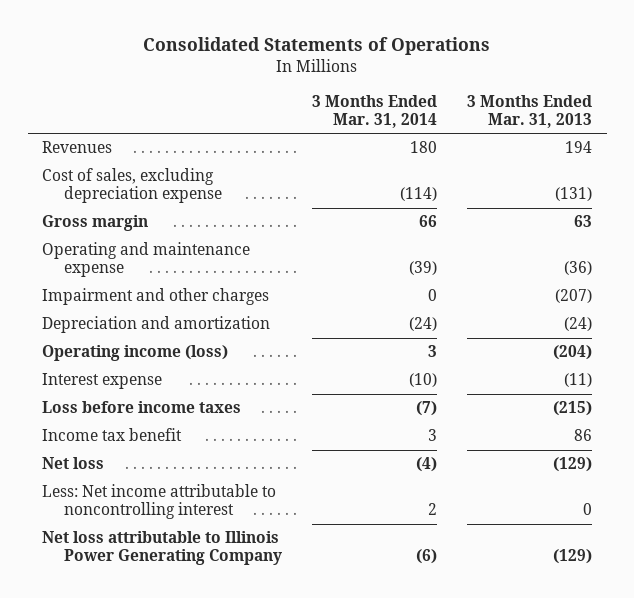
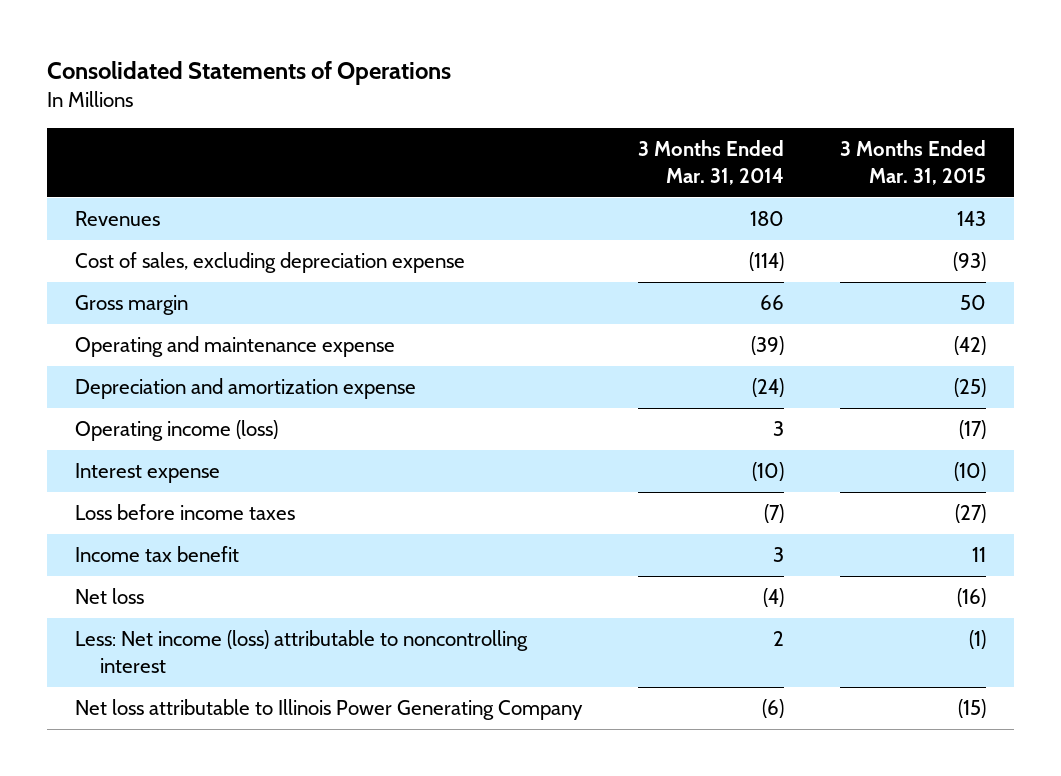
[466,95,592,129] 3 Months Ended Mar. 31, 2013 -> none
none -> [839,140,986,185] 3 Months Ended Mar. 31, 2015
[42,288,270,306] Impairment and other charges -> none
[42,316,271,334] Depreciation and amortization -> [75,378,417,400] Depreciation and amortization expense
[42,484,277,520] Less: Net income attributable to noncontrolling interest -> [75,630,529,674] Less: Net income (loss) attributable to noncontrolling interest

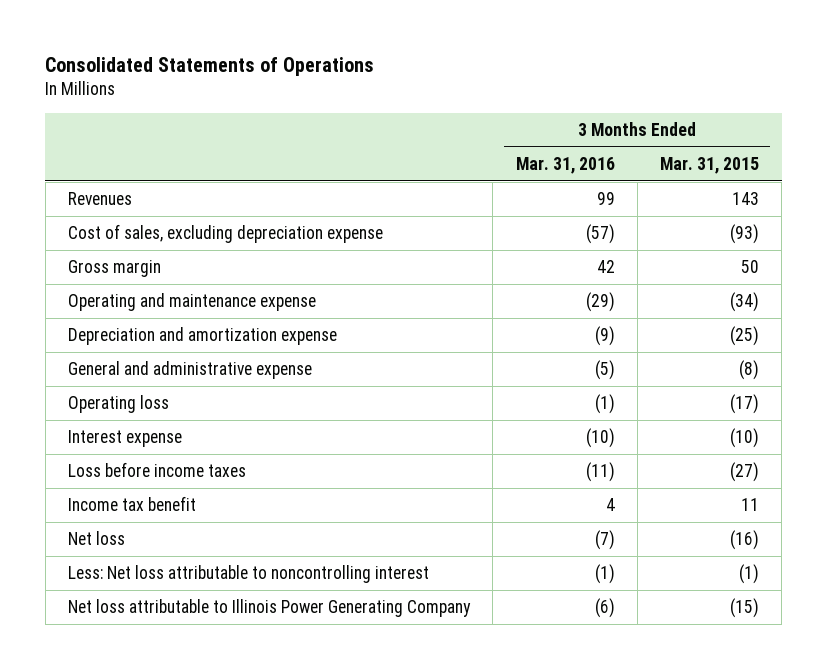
[637,140,784,185] 3 Months Ended Mar. 31, 2014 -> none
none -> [515,157,615,175] Mar. 31, 2016
[953,336,986,356] (42) -> [730,292,760,313] (34)
none -> [68,361,313,380] General and administrative expense
[75,420,279,442] Operating income (loss) -> [68,395,170,414] Operating loss
[75,630,529,674] Less: Net income (loss) attributable to noncontrolling interest -> [68,565,430,584] Less: Net loss attributable to noncontrolling interest

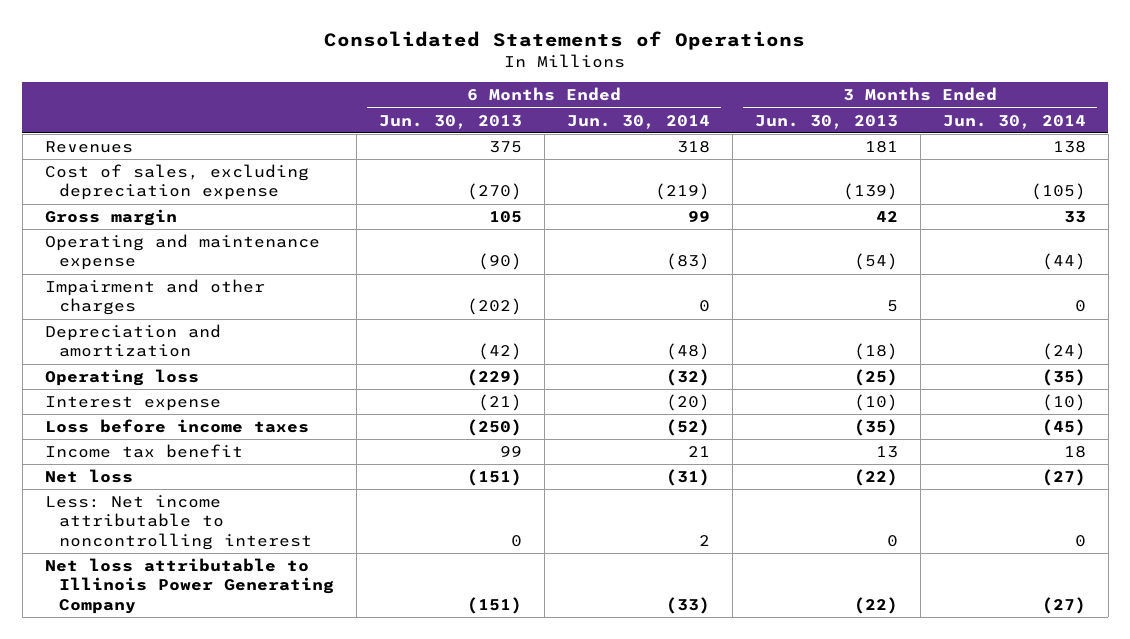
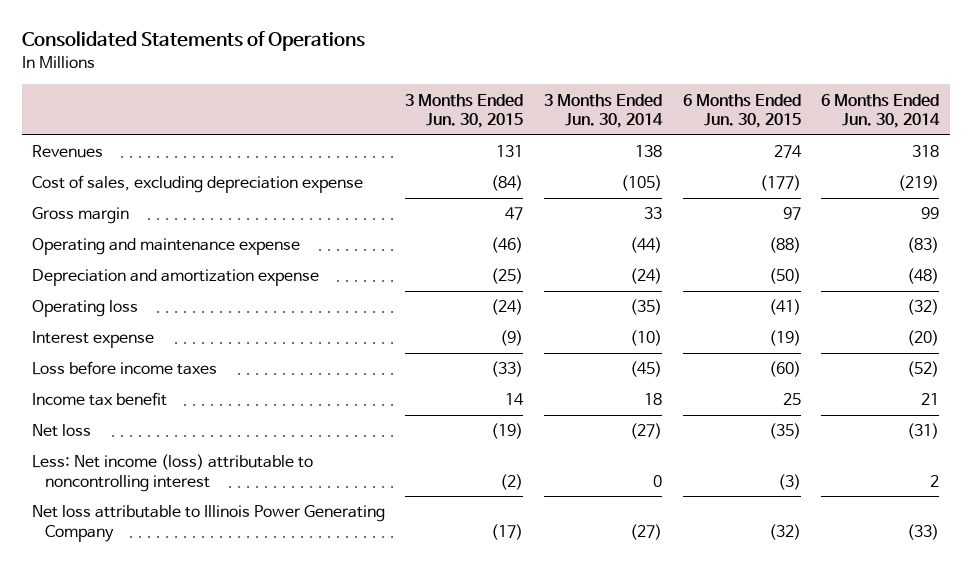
[378,114,522,129] Jun. 30, 2013 -> none
[754,114,898,129] Jun. 30, 2013 -> none
none -> [405,93,524,128] 3 Months Ended Jun. 30, 2015
none -> [682,93,801,128] 6 Months Ended Jun. 30, 2015
[44,278,265,316] Impairment and other charges -> none
[44,323,221,358] Depreciation and amortization -> [31,269,319,287] Depreciation and amortization expense
[44,494,312,550] Less: Net income attributable to noncontrolling interest -> [31,454,313,492] Less: Net income (loss) attributable to noncontrolling interest

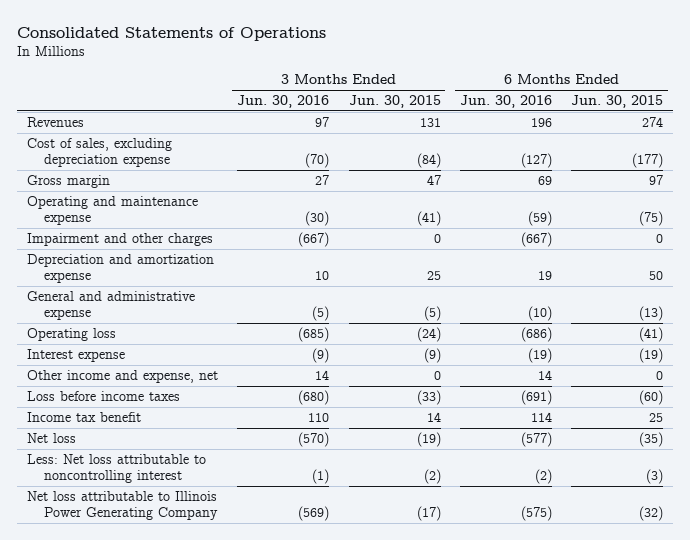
[544,93,664,128] 3 Months Ended Jun. 30, 2014 -> none
[821,93,941,128] 6 Months Ended Jun. 30, 2014 -> none
none -> [237,95,330,109] Jun. 30, 2016
none -> [460,95,553,109] Jun. 30, 2016
[491,237,524,254] (46) -> [416,210,441,226] (41)
[768,237,801,254] (88) -> [639,210,664,226] (75)
none -> [26,233,213,247] Impairment and other charges
[491,268,524,285] (25) -> [426,270,441,280] 25
[768,268,801,285] (50) -> [649,270,664,280] 50
none -> [26,291,195,320] General and administrative expense
none -> [26,370,218,384] Other income and expense, net
[31,454,313,492] Less: Net income (loss) attributable to noncontrolling interest -> [26,454,206,483] Less: Net loss attributable to noncontrolling interest

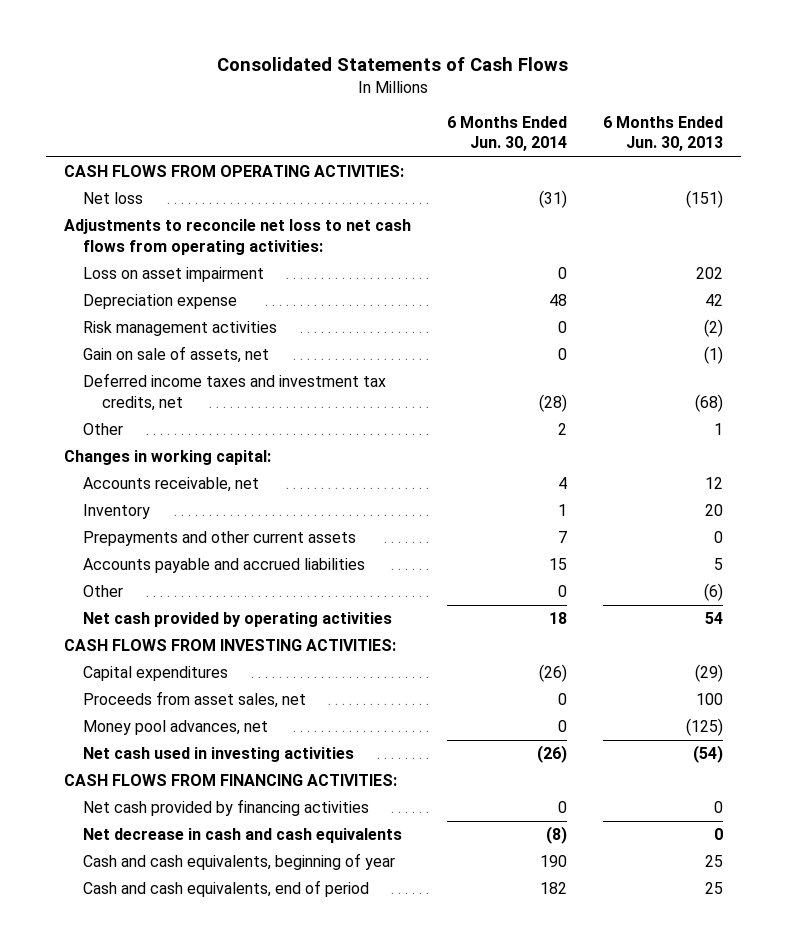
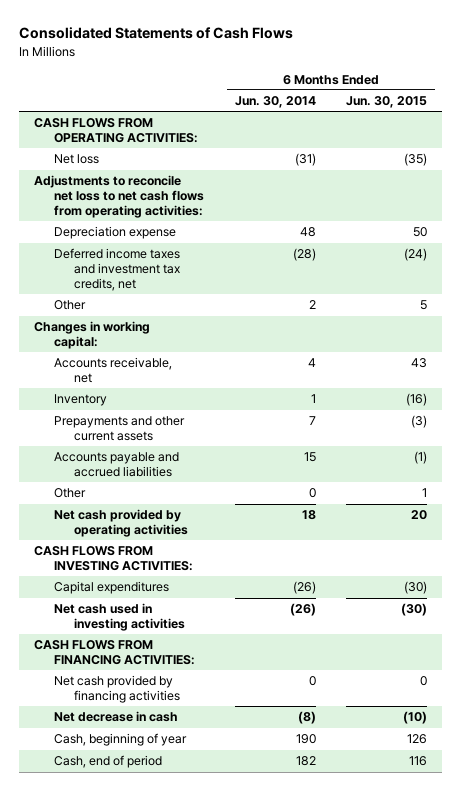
[602,115,723,152] 6 Months Ended Jun. 30, 2013 -> none
none -> [346,96,428,109] Jun. 30, 2015
[83,267,265,283] Loss on asset impairment -> none
[83,321,278,337] Risk management activities -> none
[83,346,270,364] Gain on sale of assets, net -> none
[83,691,307,709] Proceeds from asset sales, net -> none
[83,720,269,736] Money pool advances, net -> none
[83,828,403,844] Net decrease in cash and cash equivalents -> [54,711,179,723] Net decrease in cash
[83,853,396,871] Cash and cash equivalents, beginning of year -> [54,733,188,747] Cash, beginning of year
[83,880,370,898] Cash and cash equivalents, end of period -> [54,755,163,769] Cash, end of period

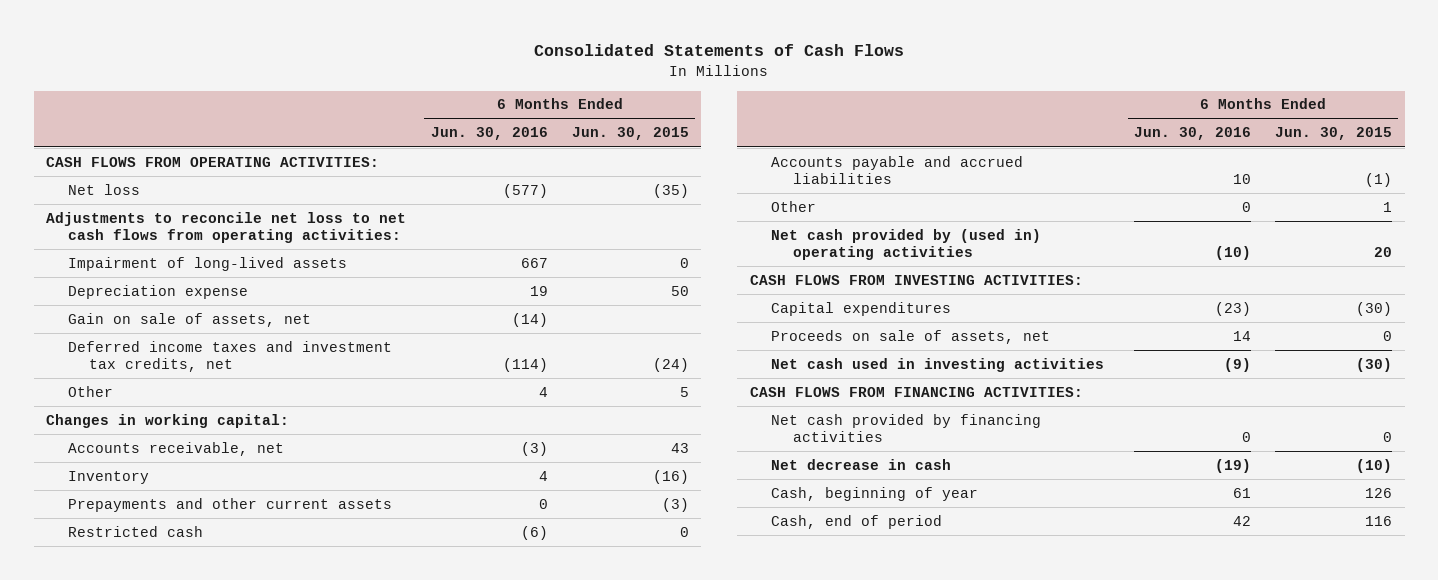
[234,96,316,109] Jun. 30, 2014 -> none
none -> [430,127,548,141] Jun. 30, 2016
none -> [67,256,347,271] Impairment of long-lived assets
none -> [67,312,311,327] Gain on sale of assets, net
none -> [67,525,203,537] Restricted cash
[54,509,189,537] Net cash provided by operating activities -> [771,228,1042,260] Net cash provided by (used in) operating activities
none -> [771,329,1051,344] Proceeds on sale of assets, net

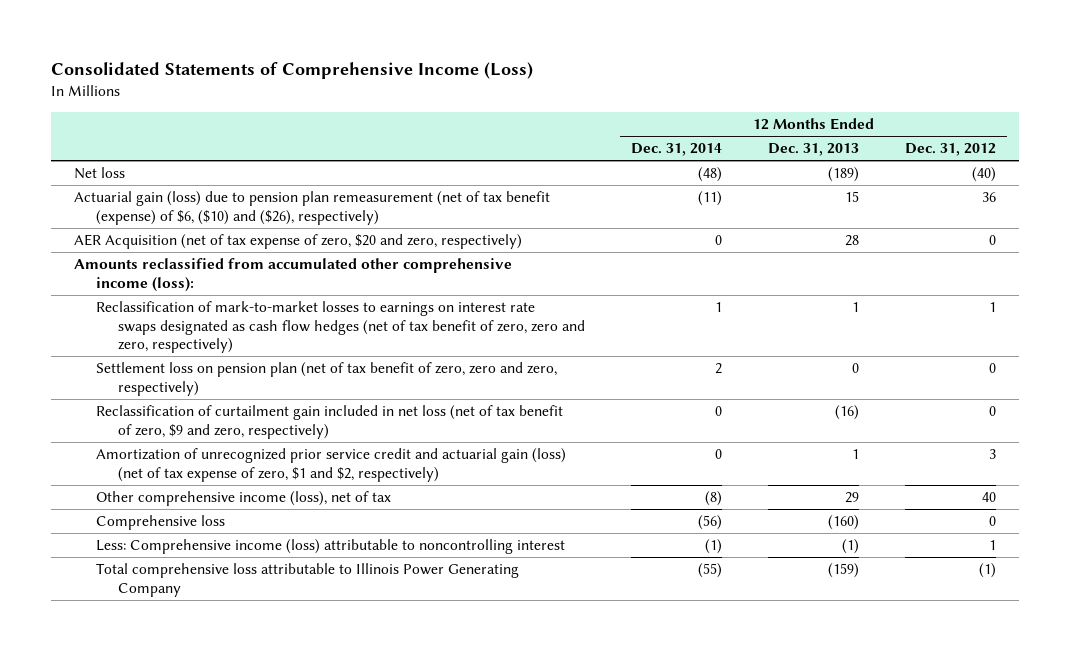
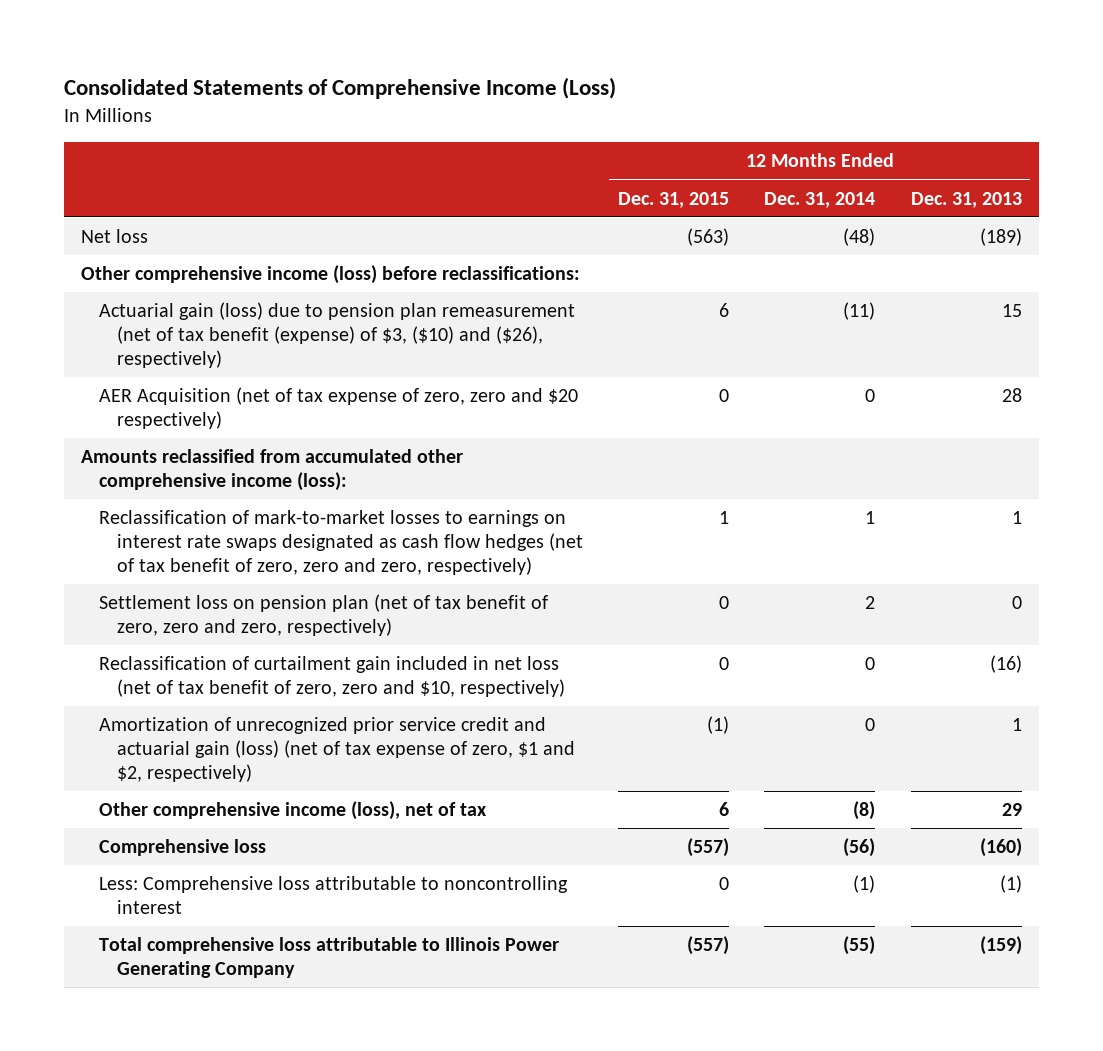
[904,143,996,157] Dec. 31, 2012 -> none
none -> [618,191,730,208] Dec. 31, 2015
none -> [81,265,581,285] Other comprehensive income (loss) before reclassifications:
[74,191,551,225] Actuarial gain (loss) due to pension plan remeasurement (net of tax benefit (expense) of $6, ($10) and ($26), respectively) -> [98,302,575,369] Actuarial gain (loss) due to pension plan remeasurement (net of tax benefit (expense) of $3, ($10) and ($26), respectively)
[74,234,523,250] AER Acquisition (net of tax expense of zero, $20 and zero, respectively) -> [98,387,578,430] AER Acquisition (net of tax expense of zero, zero and $20 respectively)
[96,405,564,439] Reclassification of curtailment gain included in net loss (net of tax benefit of zero, $9 and zero, respectively) -> [98,656,565,698] Reclassification of curtailment gain included in net loss (net of tax benefit of zero, zero and $10, respectively)
[96,539,566,555] Less: Comprehensive income (loss) attributable to noncontrolling interest -> [98,876,568,915] Less: Comprehensive loss attributable to noncontrolling interest

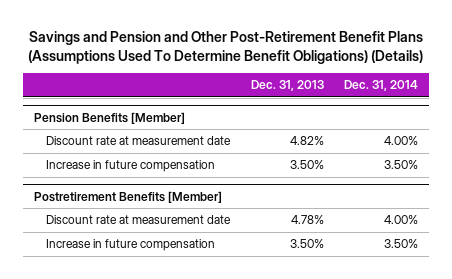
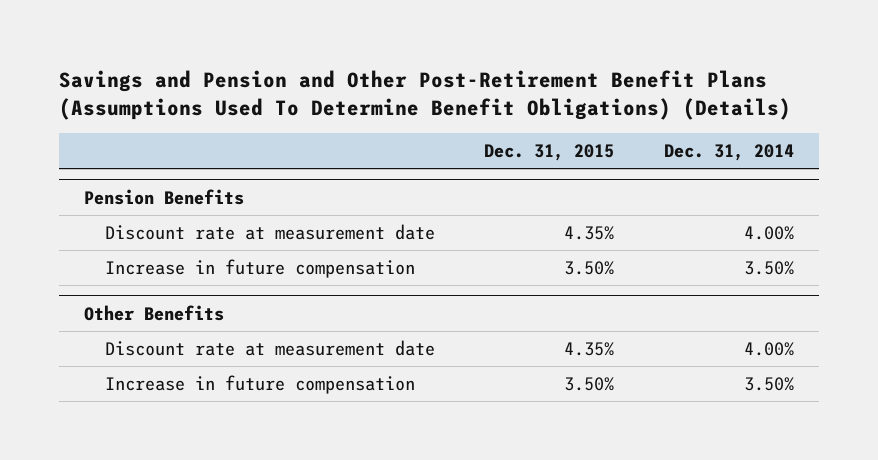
[250,80,324,92] Dec. 31, 2013 -> none
none -> [484,143,615,161] Dec. 31, 2015
[33,111,185,124] Pension Benefits [Member] -> [84,188,245,205] Pension Benefits
[33,190,222,203] Postretirement Benefits [Member] -> [84,304,225,321] Other Benefits

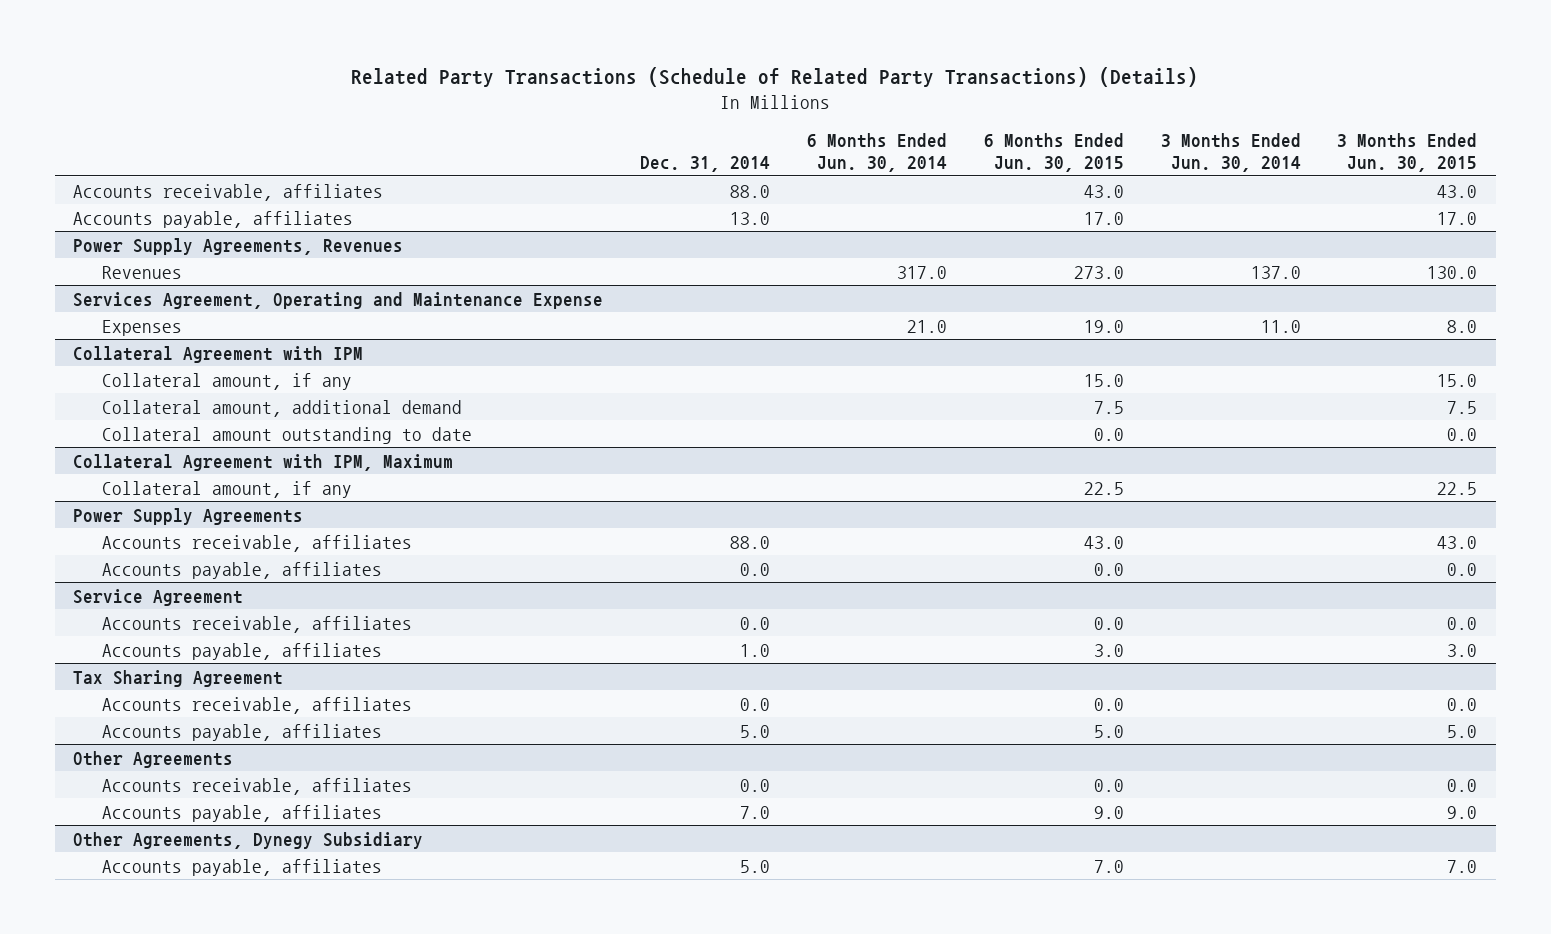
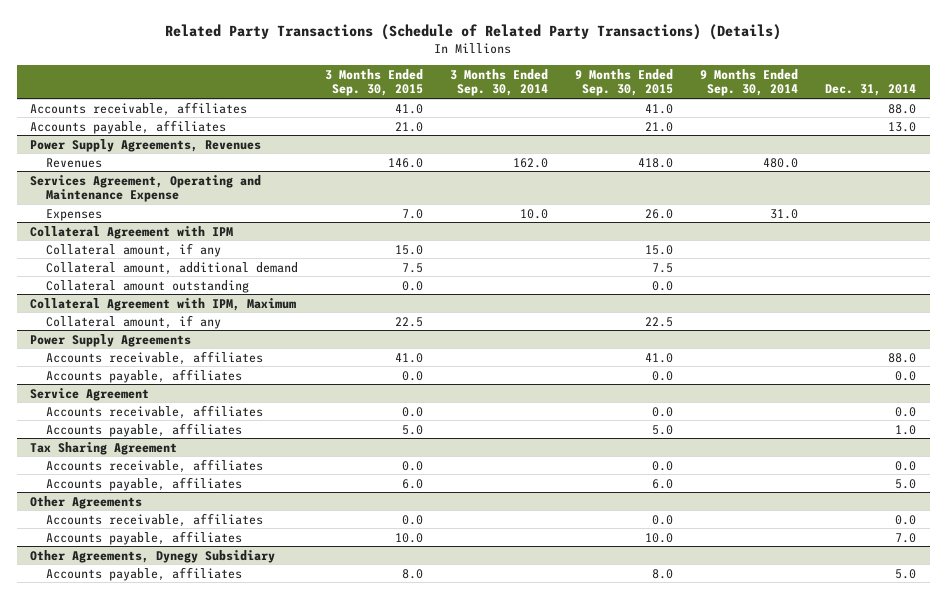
[807,132,948,172] 6 Months Ended Jun. 30, 2014 -> none
[983,132,1124,172] 6 Months Ended Jun. 30, 2015 -> none
[1160,132,1301,172] 3 Months Ended Jun. 30, 2014 -> none
[1337,132,1478,172] 3 Months Ended Jun. 30, 2015 -> none
none -> [324,68,423,97] 3 Months Ended Sep. 30, 2015
none -> [449,68,548,97] 3 Months Ended Sep. 30, 2014
none -> [575,68,674,97] 9 Months Ended Sep. 30, 2015
none -> [700,68,799,97] 9 Months Ended Sep. 30, 2014
[102,426,473,444] Collateral amount outstanding to date -> [45,279,249,293] Collateral amount outstanding

